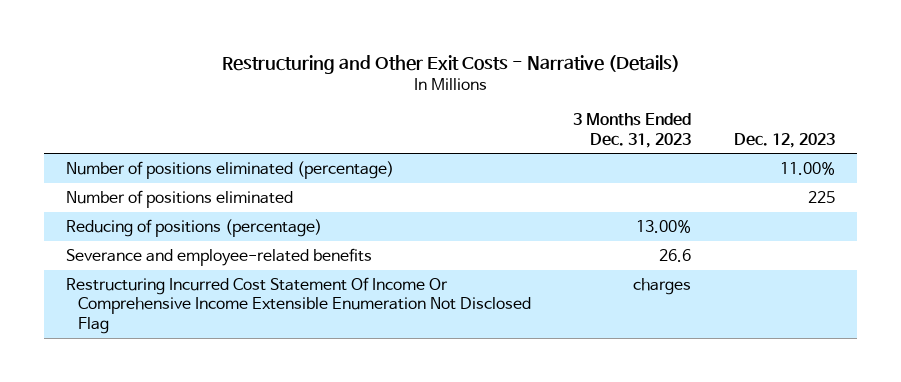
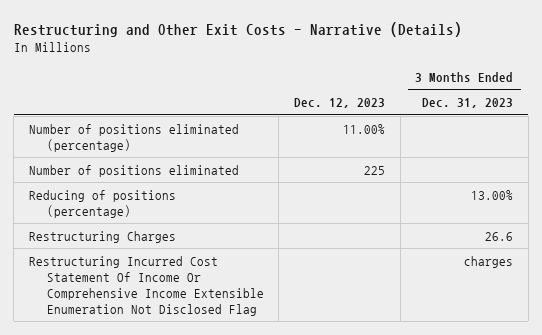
[65,247,372,266] Severance and employee-related benefits -> [28,230,176,243] Restructuring Charges

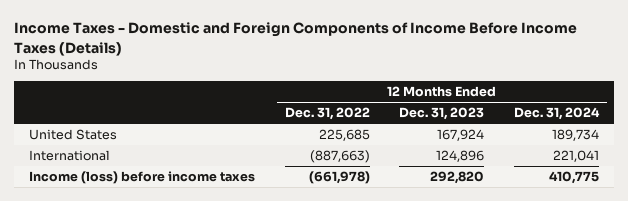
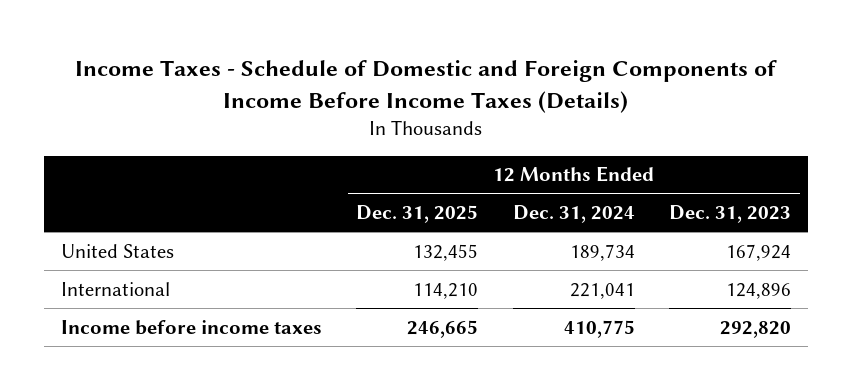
[14,22,578,56] Income Taxes - Domestic and Foreign Components of Income Before Income Taxes (Details) -> [75,59,778,113] Income Taxes - Schedule of Domestic and Foreign Components of Income Before Income Taxes (Details)
[284,107,370,121] Dec. 31, 2022 -> none
none -> [356,205,479,224] Dec. 31, 2025
[29,170,256,184] Income (loss) before income taxes -> [61,319,323,335] Income before income taxes

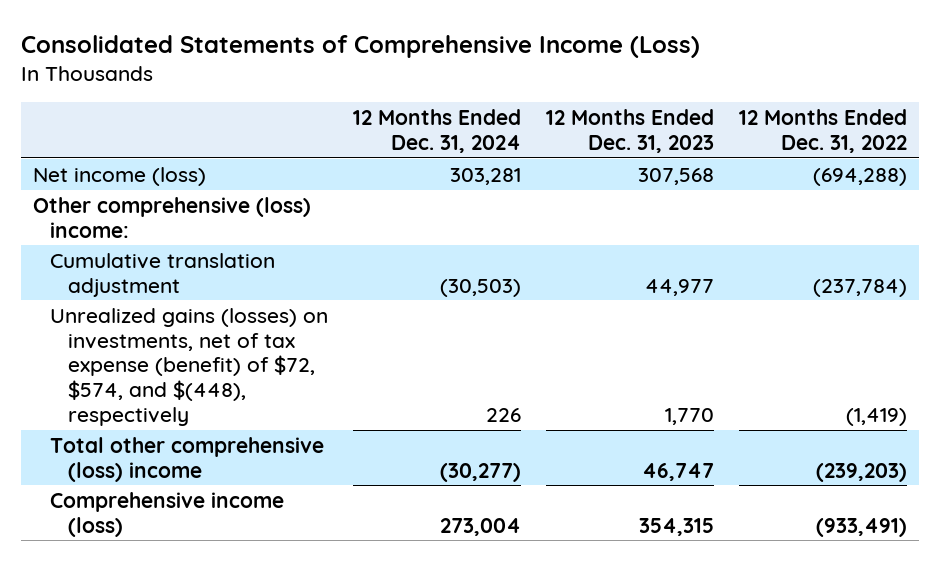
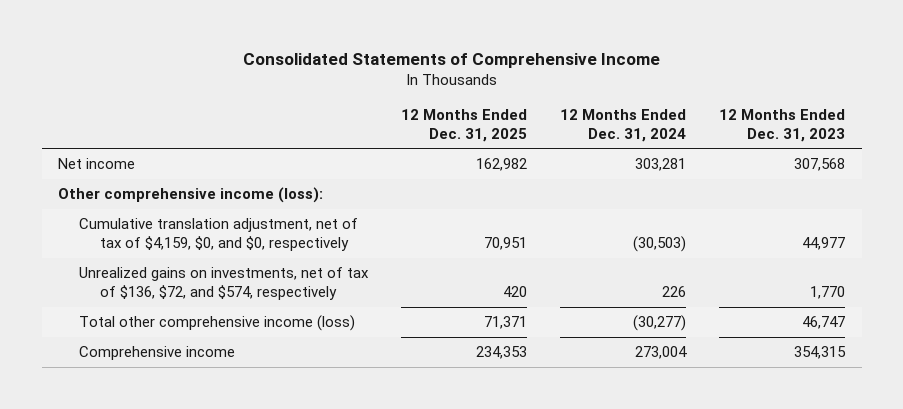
[20,35,700,59] Consolidated Statements of Comprehensive Income (Loss) -> [242,52,660,68] Consolidated Statements of Comprehensive Income
[738,109,907,153] 12 Months Ended Dec. 31, 2022 -> none
none -> [401,108,528,142] 12 Months Ended Dec. 31, 2025
[33,166,207,186] Net income (loss) -> [58,158,136,170] Net income
[33,196,312,238] Other comprehensive (loss) income: -> [58,187,324,204] Other comprehensive income (loss):
[50,252,276,297] Cumulative translation adjustment -> [79,218,359,252] Cumulative translation adjustment, net of tax of $4,159, $0, and $0, respectively
[50,307,329,426] Unrealized gains (losses) on investments, net of tax expense (benefit) of $72, $574, and $(448), respectively -> [79,267,370,301] Unrealized gains on investments, net of tax of $136, $72, and $574, respectively
[50,436,325,482] Total other comprehensive (loss) income -> [79,315,356,332] Total other comprehensive income (loss)
[50,491,285,537] Comprehensive income (loss) -> [79,346,236,361] Comprehensive income

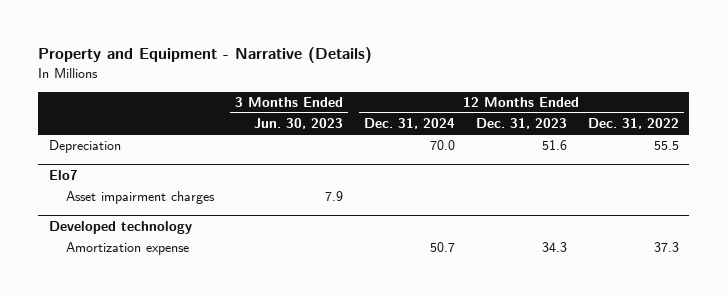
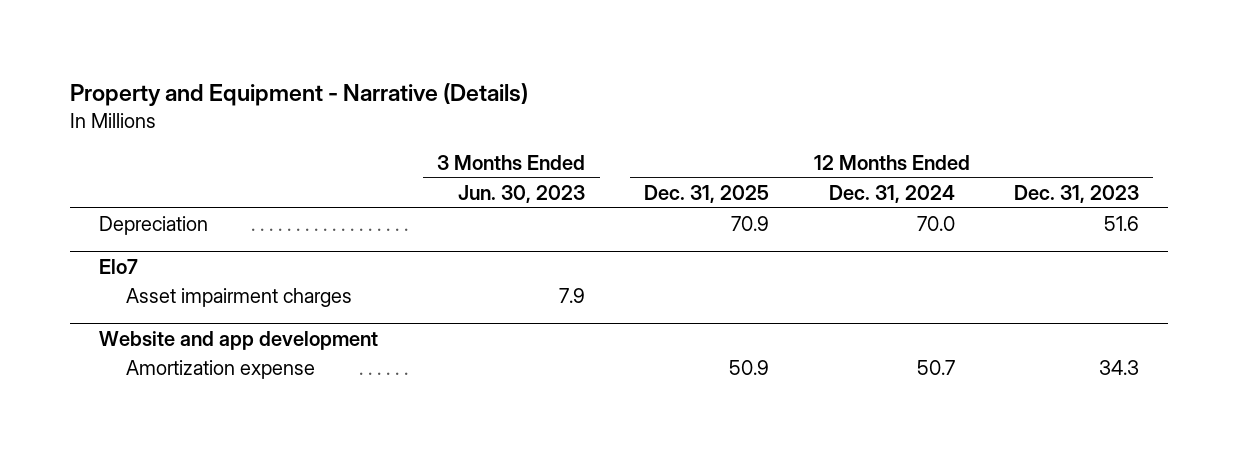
[587,118,679,130] Dec. 31, 2022 -> none
none -> [644,185,770,204] Dec. 31, 2025
[48,220,192,234] Developed technology -> [99,330,379,350] Website and app development

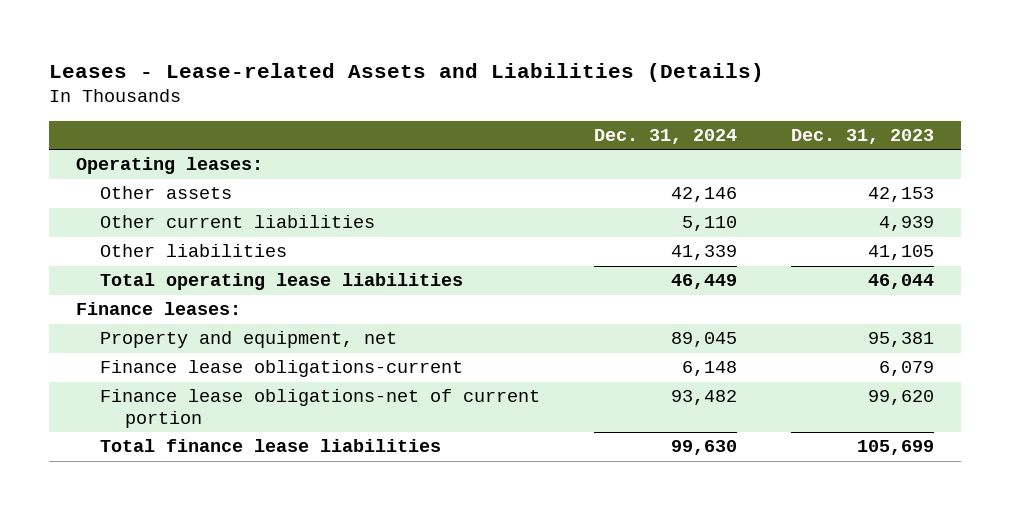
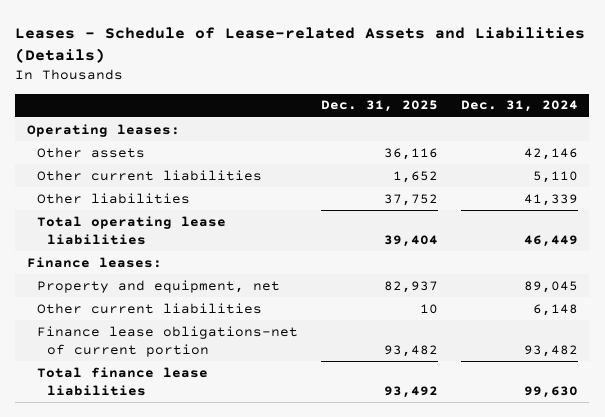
[49,62,765,82] Leases - Lease-related Assets and Liabilities (Details) -> [15,26,586,63] Leases - Schedule of Lease-related Assets and Liabilities (Details)
[791,129,935,145] Dec. 31, 2023 -> none
none -> [320,100,438,113] Dec. 31, 2025
[100,360,464,378] Finance lease obligations-current -> [37,302,263,314] Other current liabilities

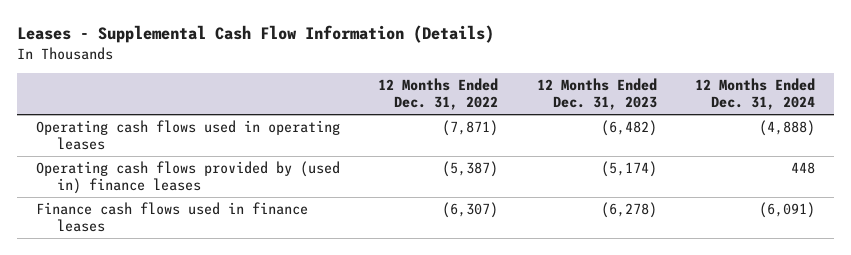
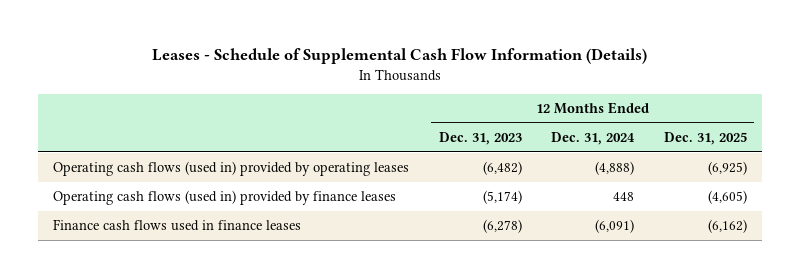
[16,25,494,44] Leases - Supplemental Cash Flow Information (Details) -> [152,48,648,65] Leases - Schedule of Supplemental Cash Flow Information (Details)
[378,78,499,111] 12 Months Ended Dec. 31, 2022 -> none
none -> [664,132,748,146] Dec. 31, 2025
[35,119,340,151] Operating cash flows used in operating leases -> [52,161,409,177] Operating cash flows (used in) provided by operating leases
[35,160,340,195] Operating cash flows provided by (used in) finance leases -> [52,190,396,206] Operating cash flows (used in) provided by finance leases

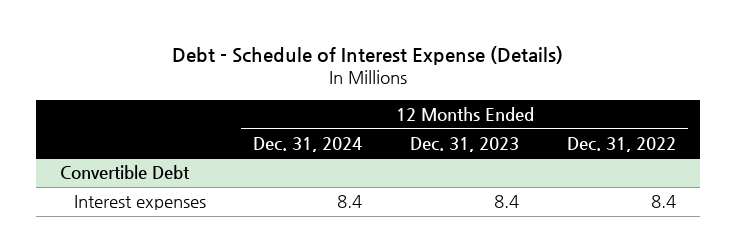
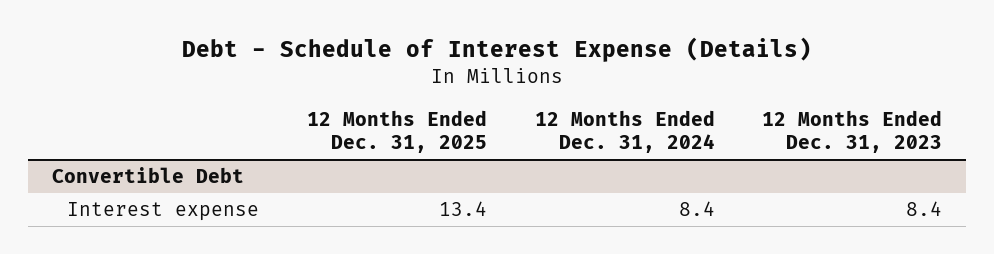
[566,136,676,152] Dec. 31, 2022 -> none
none -> [306,109,487,154] 12 Months Ended Dec. 31, 2025
[73,195,206,211] Interest expenses -> [66,202,259,222] Interest expense

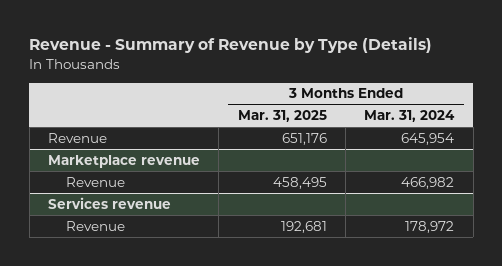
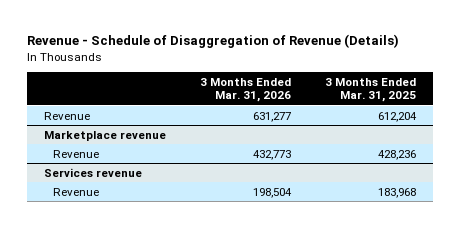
[29,37,433,54] Revenue - Summary of Revenue by Type (Details) -> [27,34,400,49] Revenue - Schedule of Disaggregation of Revenue (Details)
[364,110,456,123] Mar. 31, 2024 -> none
none -> [200,77,292,103] 3 Months Ended Mar. 31, 2026
[281,132,327,145] 651,176 -> [377,111,417,122] 612,204
[272,176,327,189] 458,495 -> [377,149,416,160] 428,236
[280,220,327,233] 192,681 -> [377,187,416,198] 183,968

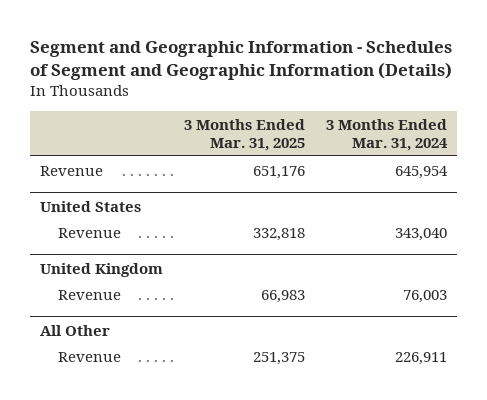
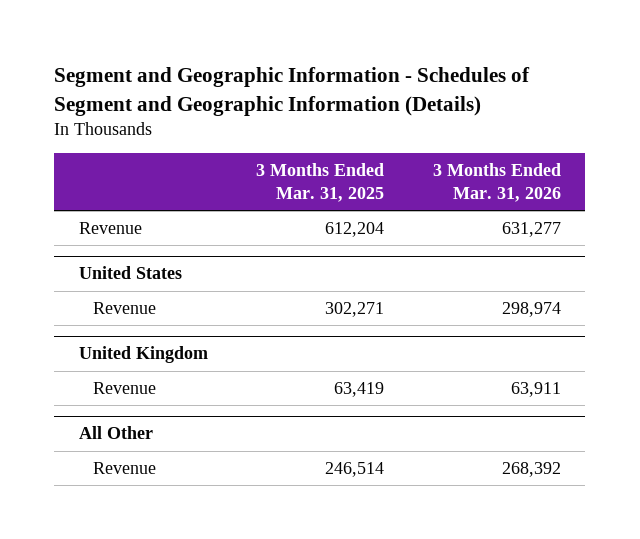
[325,119,448,151] 3 Months Ended Mar. 31, 2024 -> none
none -> [433,163,562,202] 3 Months Ended Mar. 31, 2026
[252,165,305,179] 651,176 -> [325,222,385,238] 612,204
[252,227,305,241] 332,818 -> [325,302,385,318] 302,271
[260,289,305,303] 66,983 -> [334,382,385,398] 63,419
[252,351,305,365] 251,375 -> [325,462,385,478] 246,514

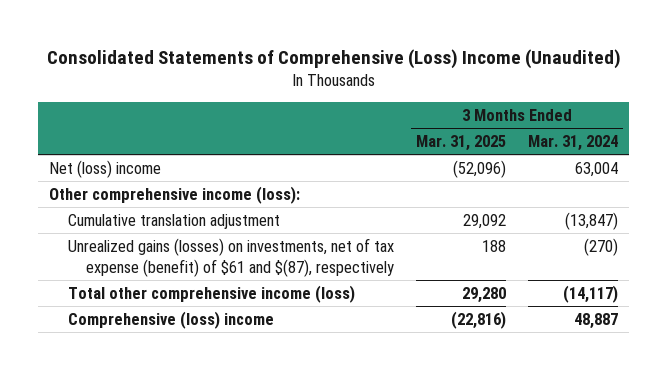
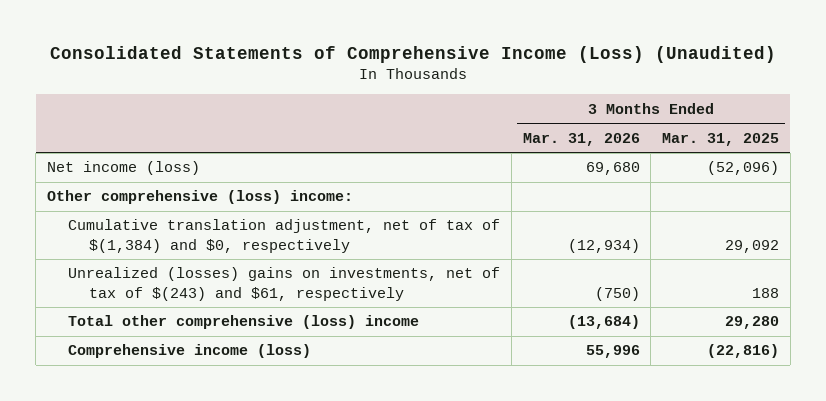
[46,48,621,69] Consolidated Statements of Comprehensive (Loss) Income (Unaudited) -> [49,45,776,63] Consolidated Statements of Comprehensive Income (Loss) (Unaudited)
[527,135,618,152] Mar. 31, 2024 -> none
none -> [522,132,640,146] Mar. 31, 2026
[49,159,162,178] Net (loss) income -> [46,161,200,176] Net income (loss)
[49,185,301,204] Other comprehensive income (loss): -> [46,190,353,205] Other comprehensive (loss) income:
[67,213,280,229] Cumulative translation adjustment -> [68,219,501,253] Cumulative translation adjustment, net of tax of $(1,384) and $0, respectively
[67,237,395,278] Unrealized gains (losses) on investments, net of tax expense (benefit) of $61 and $(87), respectively -> [68,267,501,301] Unrealized (losses) gains on investments, net of tax of $(243) and $61, respectively
[67,284,355,303] Total other comprehensive income (loss) -> [68,315,420,330] Total other comprehensive (loss) income
[67,310,274,329] Comprehensive (loss) income -> [68,344,312,359] Comprehensive income (loss)

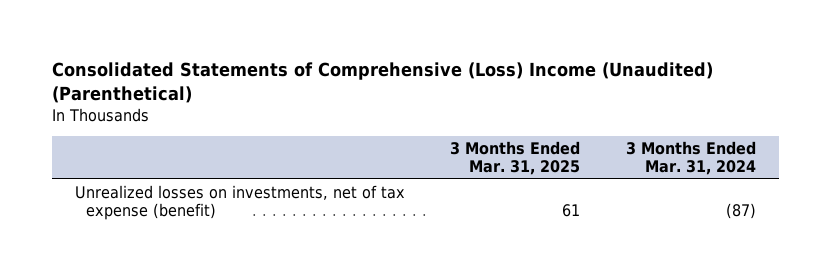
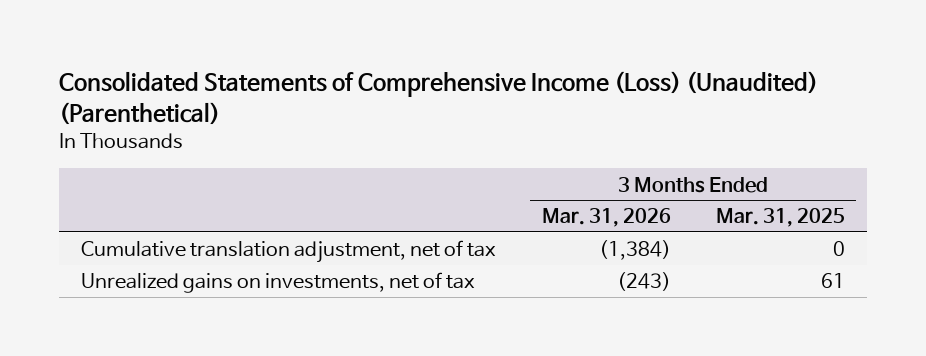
[51,61,713,103] Consolidated Statements of Comprehensive (Loss) Income (Unaudited) (Parenthetical) -> [58,71,818,126] Consolidated Statements of Comprehensive Income (Loss) (Unaudited) (Parenthetical)
[625,140,756,176] 3 Months Ended Mar. 31, 2024 -> none
none -> [541,208,671,228] Mar. 31, 2026
none -> [81,240,497,264] Cumulative translation adjustment, net of tax
[74,184,405,221] Unrealized losses on investments, net of tax expense (benefit) -> [81,272,476,294] Unrealized gains on investments, net of tax

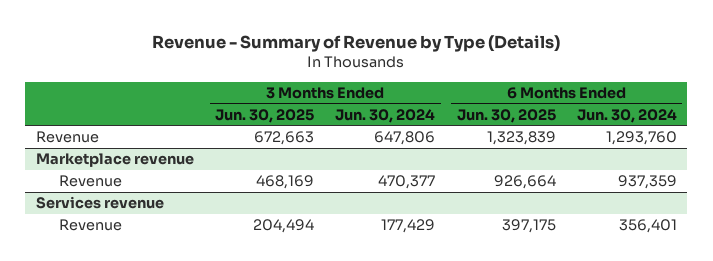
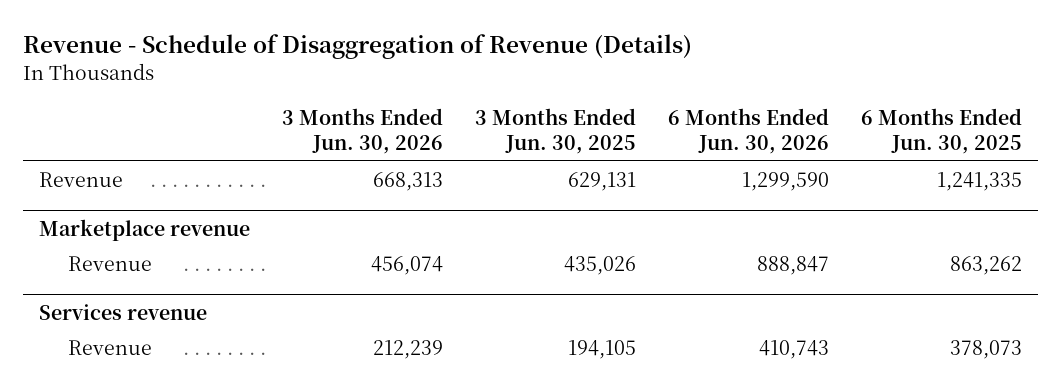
[152,34,561,52] Revenue - Summary of Revenue by Type (Details) -> [22,34,692,60] Revenue - Schedule of Disaggregation of Revenue (Details)
[335,108,436,123] Jun. 30, 2024 -> none
[576,108,677,123] Jun. 30, 2024 -> none
none -> [281,107,443,155] 3 Months Ended Jun. 30, 2026
none -> [668,107,830,155] 6 Months Ended Jun. 30, 2026
[254,131,315,146] 672,663 -> [568,172,637,192] 629,131
[486,131,556,146] 1,323,839 -> [937,172,1023,192] 1,241,335
[256,175,315,190] 468,169 -> [564,256,637,276] 435,026
[493,175,556,190] 926,664 -> [950,256,1023,276] 863,262
[253,219,315,234] 204,494 -> [568,340,637,360] 194,105
[501,219,556,234] 397,175 -> [950,340,1023,360] 378,073

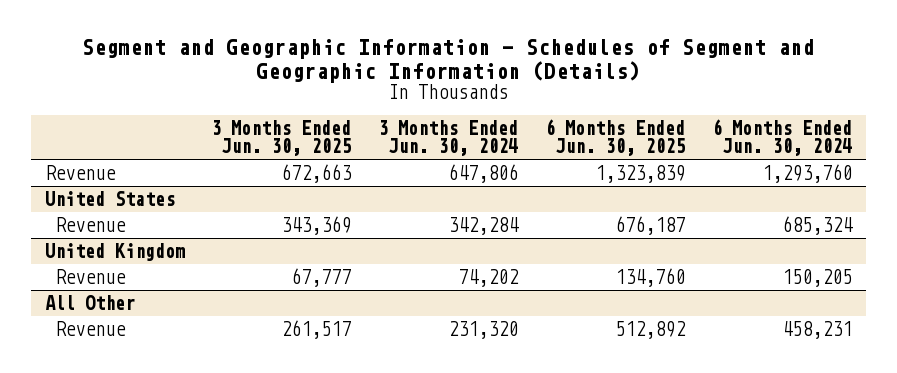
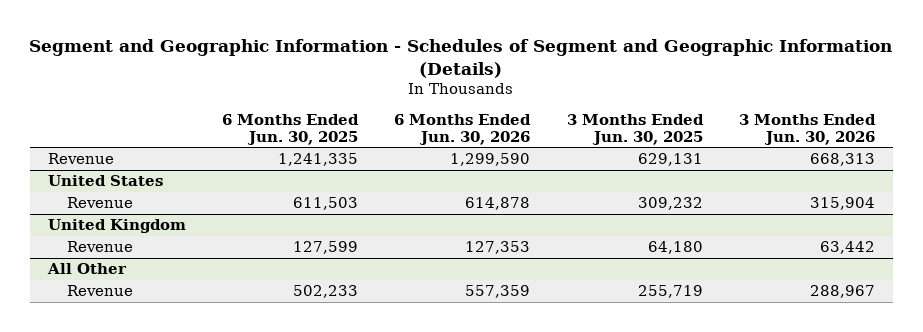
[378,119,519,157] 3 Months Ended Jun. 30, 2024 -> none
[712,118,853,157] 6 Months Ended Jun. 30, 2024 -> none
none -> [394,113,532,145] 6 Months Ended Jun. 30, 2026
none -> [738,113,876,145] 3 Months Ended Jun. 30, 2026
[281,164,353,184] 672,663 -> [637,153,703,167] 629,131
[595,165,686,184] 1,323,839 -> [278,153,359,167] 1,241,335
[281,216,352,236] 343,369 -> [637,197,703,211] 309,232
[615,216,686,236] 676,187 -> [293,197,359,211] 611,503
[291,268,352,288] 67,777 -> [647,241,703,255] 64,180
[615,268,686,288] 134,760 -> [293,241,359,255] 127,599
[281,320,352,340] 261,517 -> [637,285,703,299] 255,719
[615,321,687,340] 512,892 -> [293,285,359,299] 502,233

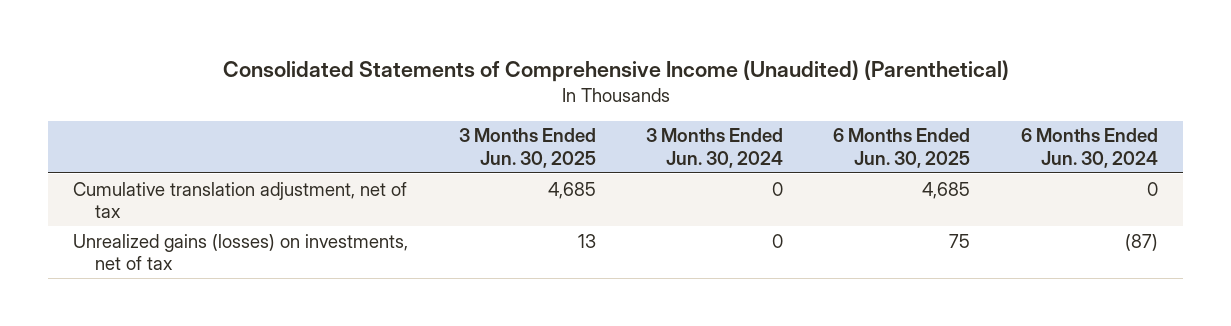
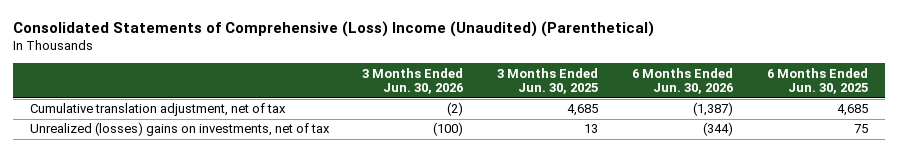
[222,59,1009,82] Consolidated Statements of Comprehensive Income (Unaudited) (Parenthetical) -> [12,20,654,37] Consolidated Statements of Comprehensive (Loss) Income (Unaudited) (Parenthetical)
[646,128,784,168] 3 Months Ended Jun. 30, 2024 -> none
[1020,128,1158,168] 6 Months Ended Jun. 30, 2024 -> none
none -> [362,67,464,95] 3 Months Ended Jun. 30, 2026
none -> [631,67,733,95] 6 Months Ended Jun. 30, 2026
[73,233,409,271] Unrealized gains (losses) on investments, net of tax -> [29,122,330,137] Unrealized (losses) gains on investments, net of tax

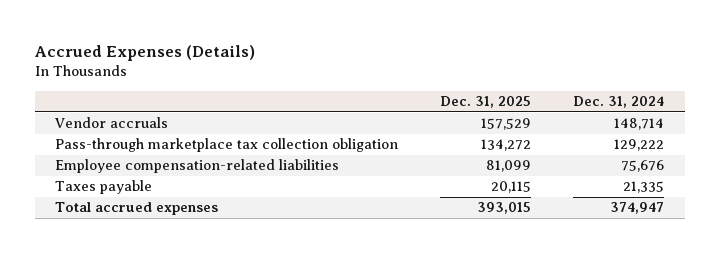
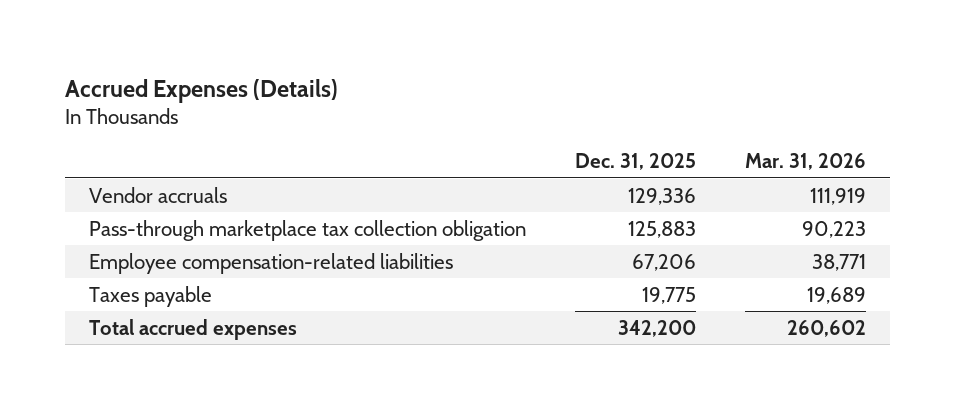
[573,96,665,109] Dec. 31, 2024 -> none
none -> [745,153,867,171] Mar. 31, 2026
[481,118,532,131] 157,529 -> [628,187,697,205] 129,336
[481,139,532,152] 134,272 -> [628,220,697,238] 125,883
[486,160,532,173] 81,099 -> [632,253,697,271] 67,206
[491,181,532,194] 20,115 -> [642,286,697,304] 19,775
[477,202,532,215] 393,015 -> [618,319,697,337] 342,200

